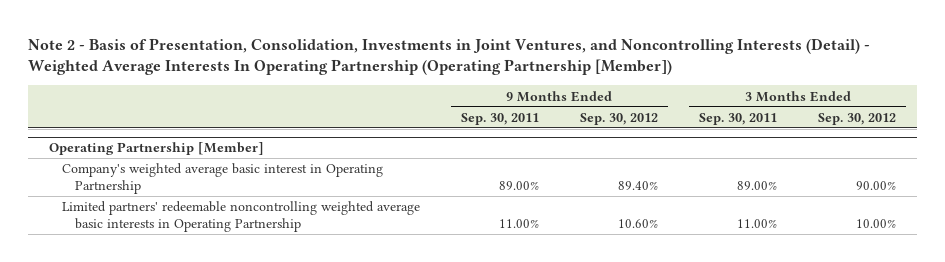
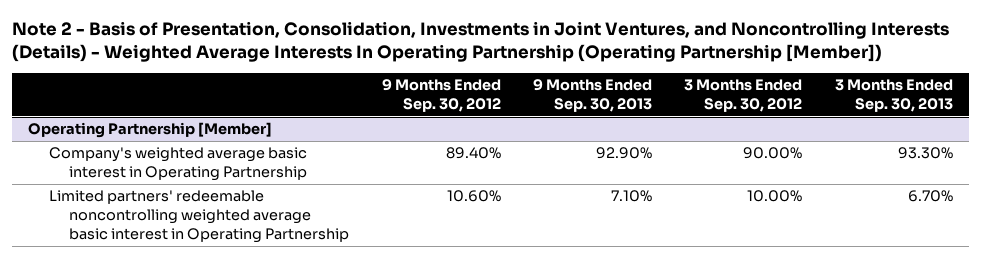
[27,37,870,76] Note 2 - Basis of Presentation, Consolidation, Investments in Joint Ventures, and Noncontrolling Interests (Detail) - Weighted Average Interests In Operating Partnership (Operating Partnership [Member]) -> [12,20,950,62] Note 2 - Basis of Presentation, Consolidation, Investments in Joint Ventures, and Noncontrolling Interests (Details) - Weighted Average Interests In Operating Partnership (Operating Partnership [Member])
[460,112,539,125] Sep. 30, 2011 -> none
[699,112,778,125] Sep. 30, 2011 -> none
none -> [533,79,653,113] 9 Months Ended Sep. 30, 2013
none -> [834,79,953,113] 3 Months Ended Sep. 30, 2013
[61,201,420,232] Limited partners' redeemable noncontrolling weighted average basic interests in Operating Partnership -> [48,190,350,244] Limited partners' redeemable noncontrolling weighted average basic interest in Operating Partnership

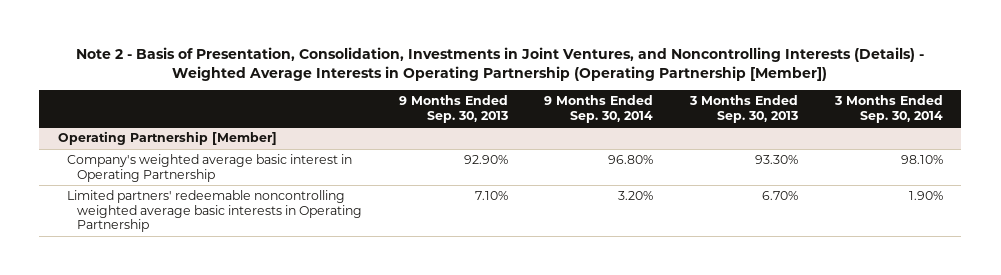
[12,20,950,62] Note 2 - Basis of Presentation, Consolidation, Investments in Joint Ventures, and Noncontrolling Interests (Details) - Weighted Average Interests In Operating Partnership (Operating Partnership [Member]) -> [76,46,925,81] Note 2 - Basis of Presentation, Consolidation, Investments in Joint Ventures, and Noncontrolling Interests (Details) - Weighted Average Interests in Operating Partnership (Operating Partnership [Member])
[381,79,501,113] 9 Months Ended Sep. 30, 2012 -> none
[684,79,803,113] 3 Months Ended Sep. 30, 2012 -> none
none -> [544,95,654,123] 9 Months Ended Sep. 30, 2014
none -> [833,95,943,123] 3 Months Ended Sep. 30, 2014
[48,190,350,244] Limited partners' redeemable noncontrolling weighted average basic interest in Operating Partnership -> [67,190,362,233] Limited partners' redeemable noncontrolling weighted average basic interests in Operating Partnership

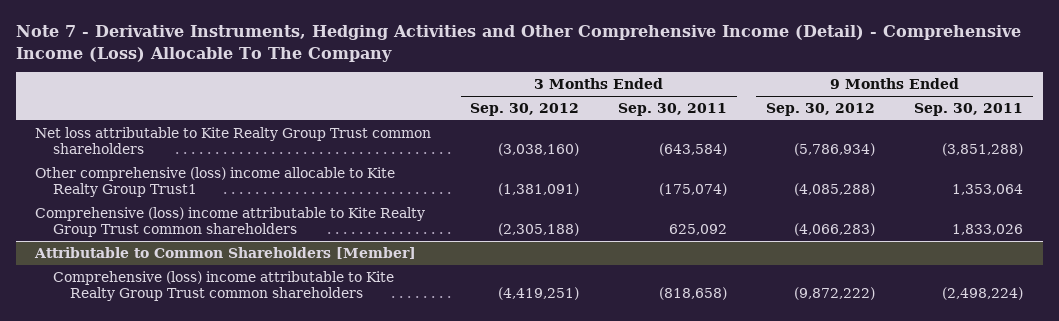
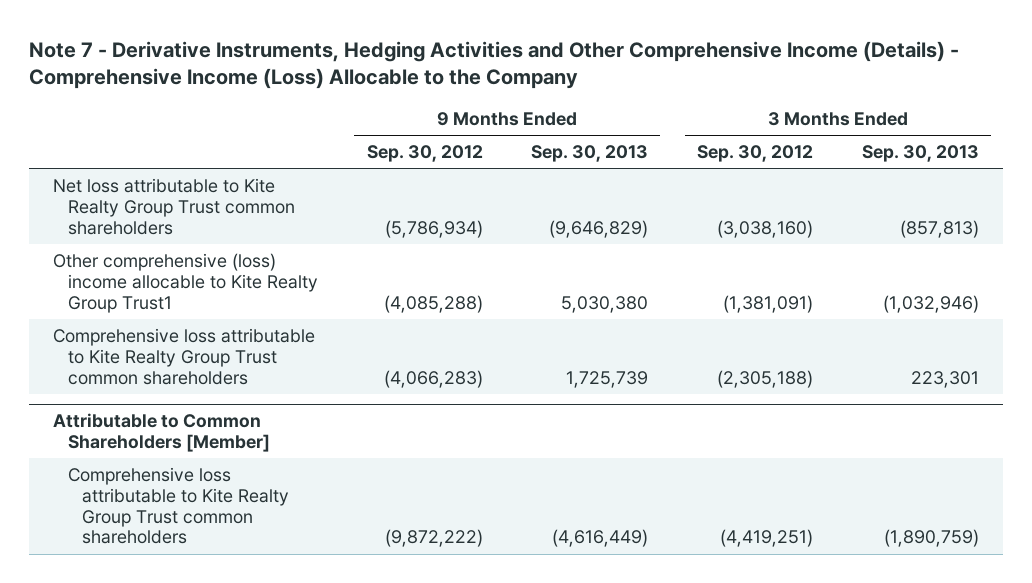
[15,25,1021,62] Note 7 - Derivative Instruments, Hedging Activities and Other Comprehensive Income (Detail) - Comprehensive Income (Loss) Allocable To The Company -> [28,40,959,90] Note 7 - Derivative Instruments, Hedging Activities and Other Comprehensive Income (Details) - Comprehensive Income (Loss) Allocable to the Company
[618,103,728,117] Sep. 30, 2011 -> none
[914,103,1024,117] Sep. 30, 2011 -> none
none -> [531,145,649,163] Sep. 30, 2013
none -> [861,145,979,163] Sep. 30, 2013
[35,206,426,238] Comprehensive (loss) income attributable to Kite Realty Group Trust common shareholders -> [53,327,316,385] Comprehensive loss attributable to Kite Realty Group Trust common shareholders
[52,270,394,302] Comprehensive (loss) income attributable to Kite Realty Group Trust common shareholders -> [67,466,290,545] Comprehensive loss attributable to Kite Realty Group Trust common shareholders

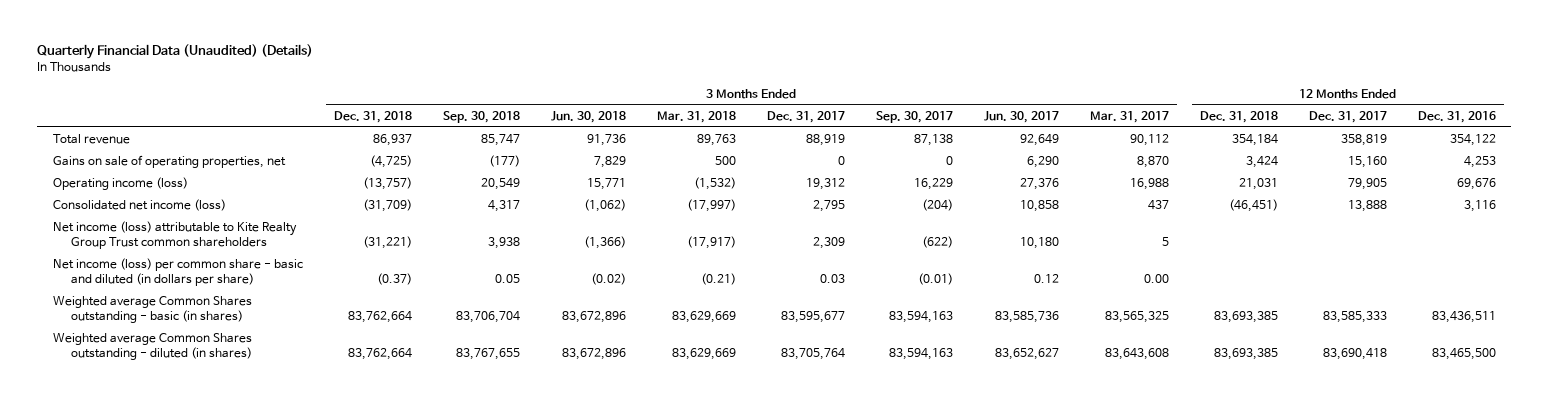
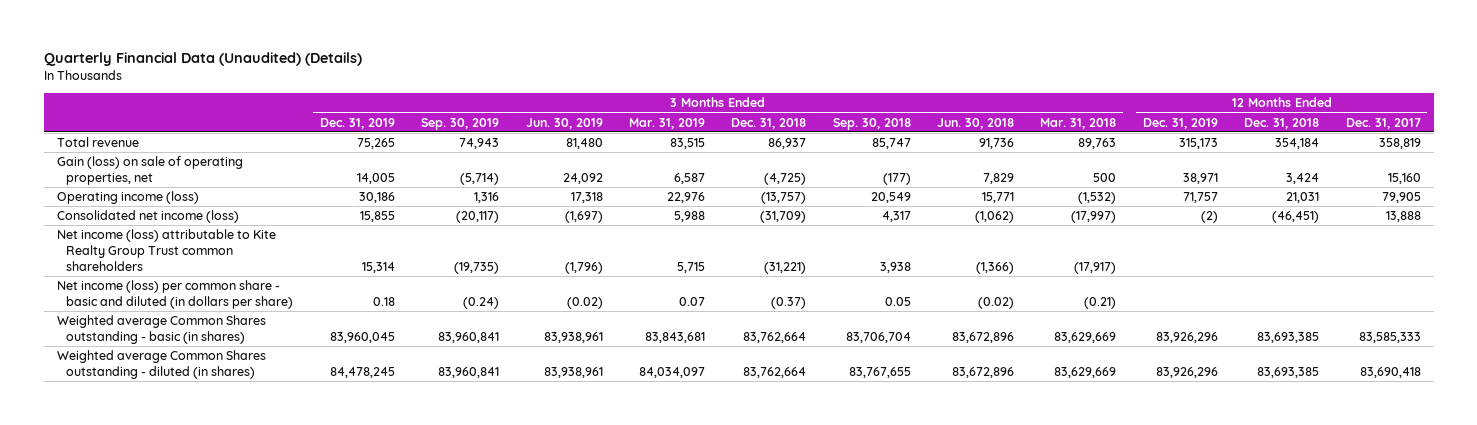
[766,110,845,123] Dec. 31, 2017 -> none
[875,110,953,123] Sep. 30, 2017 -> none
[983,110,1059,123] Jun. 30, 2017 -> none
[1089,110,1169,123] Mar. 31, 2017 -> none
[1417,110,1496,123] Dec. 31, 2016 -> none
none -> [319,117,395,129] Dec. 31, 2019
none -> [421,117,500,130] Sep. 30, 2019
none -> [525,117,603,129] Jun. 30, 2019
none -> [628,117,705,129] Mar. 31, 2019
none -> [1142,117,1218,129] Dec. 31, 2019
[52,155,286,169] Gains on sale of operating properties, net -> [56,156,243,185] Gain (loss) on sale of operating properties, net

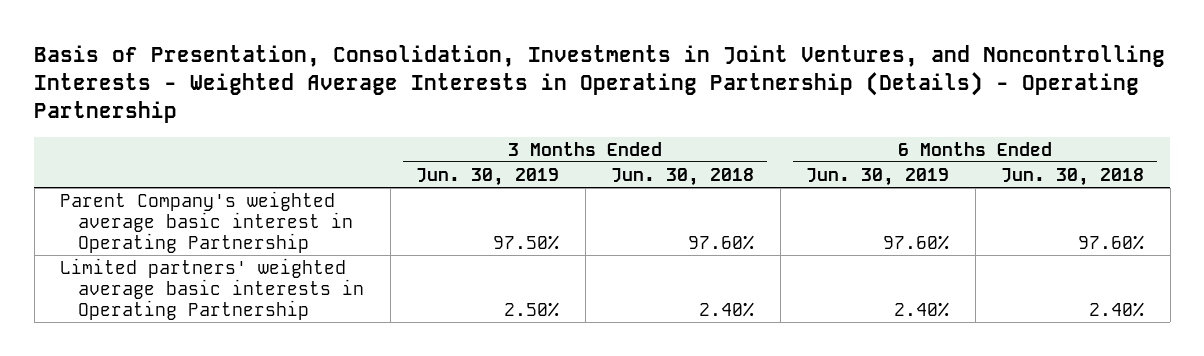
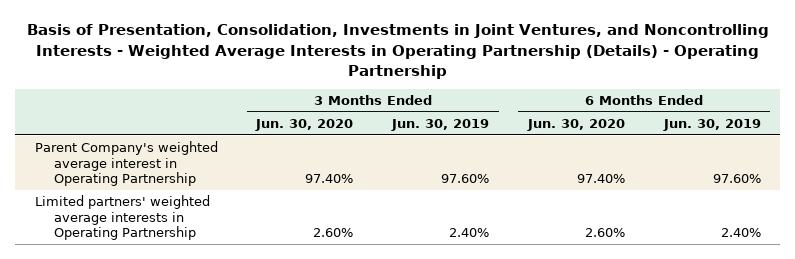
[611,167,755,186] Jun. 30, 2018 -> none
[1001,167,1145,186] Jun. 30, 2018 -> none
none -> [255,118,354,131] Jun. 30, 2020
none -> [526,118,625,131] Jun. 30, 2020
[60,190,354,253] Parent Company's weighted average basic interest in Operating Partnership -> [34,141,218,187] Parent Company's weighted average interest in Operating Partnership
[493,234,560,250] 97.50% -> [441,174,490,184] 97.60%
[60,257,365,320] Limited partners' weighted average basic interests in Operating Partnership -> [34,195,210,241] Limited partners' weighted average interests in Operating Partnership
[504,301,560,317] 2.50% -> [449,228,490,238] 2.40%

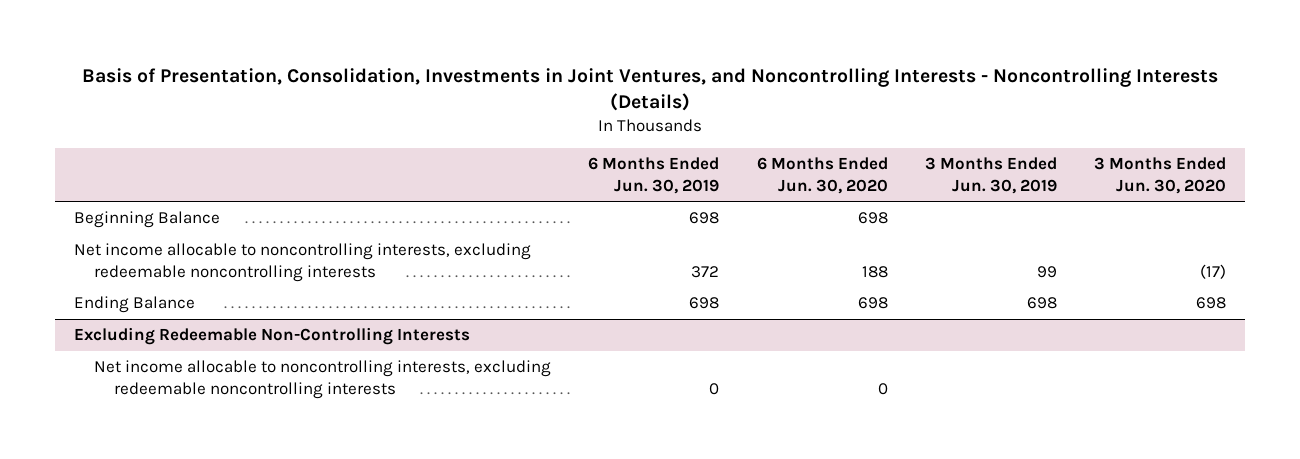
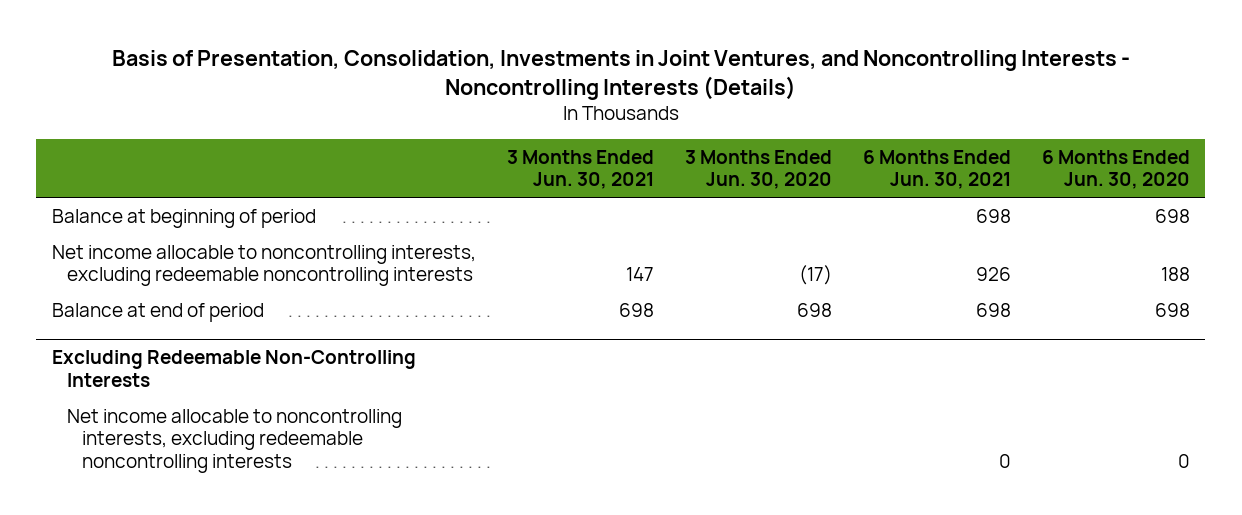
[588,157,720,194] 6 Months Ended Jun. 30, 2019 -> none
[925,157,1058,194] 3 Months Ended Jun. 30, 2019 -> none
none -> [506,149,654,190] 3 Months Ended Jun. 30, 2021
none -> [862,149,1011,190] 6 Months Ended Jun. 30, 2021
[73,211,220,229] Beginning Balance -> [51,208,316,228] Balance at beginning of period
[73,296,195,314] Ending Balance -> [51,302,264,322] Balance at end of period

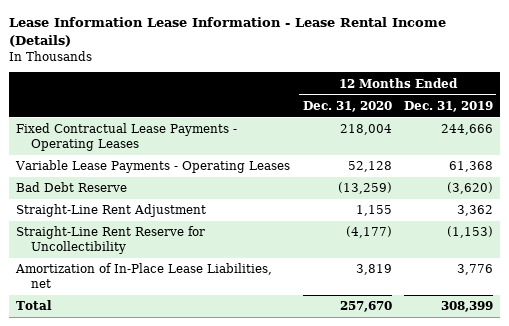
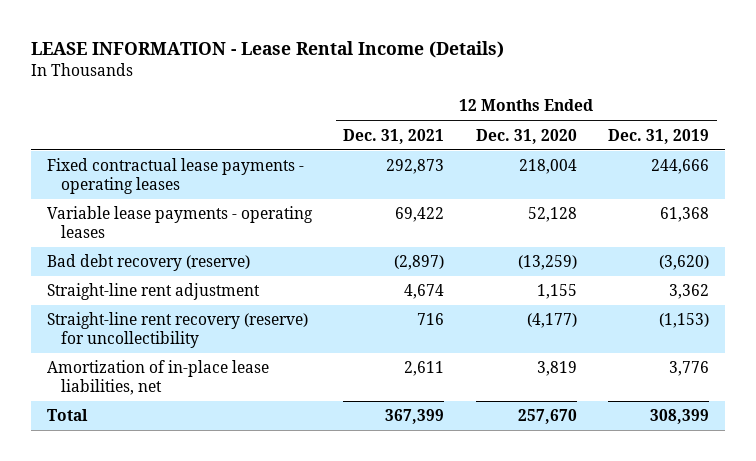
[9,17,447,48] Lease Information Lease Information - Lease Rental Income (Details) -> [31,40,505,58] LEASE INFORMATION - Lease Rental Income (Details)
none -> [343,128,445,144] Dec. 31, 2021
[15,123,237,152] Fixed Contractual Lease Payments - Operating Leases -> [46,158,304,194] Fixed contractual lease payments - operating leases
[14,160,290,174] Variable Lease Payments - Operating Leases -> [46,206,313,238] Variable lease payments - operating leases
[15,182,127,193] Bad Debt Reserve -> [46,254,250,272] Bad debt recovery (reserve)
[15,204,206,218] Straight-Line Rent Adjustment -> [46,283,260,301] Straight-line rent adjustment
[15,226,205,255] Straight-Line Rent Reserve for Uncollectibility -> [46,312,308,348] Straight-line rent recovery (reserve) for uncollectibility
[14,263,272,289] Amortization of In-Place Lease Liabilities, net -> [46,360,269,395] Amortization of in-place lease liabilities, net

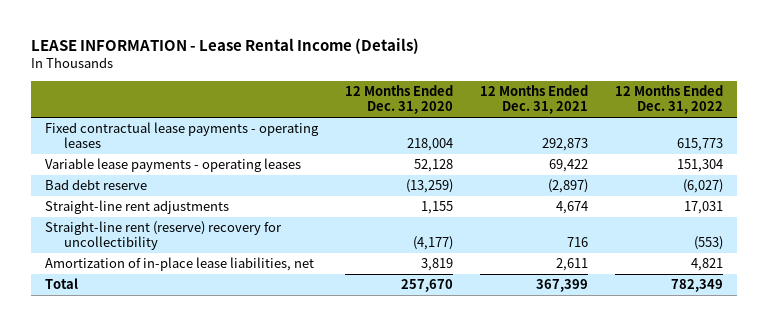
[608,128,710,144] Dec. 31, 2019 -> none
none -> [615,85,724,115] 12 Months Ended Dec. 31, 2022
[46,254,250,272] Bad debt recovery (reserve) -> [44,179,147,191] Bad debt reserve
[46,283,260,301] Straight-line rent adjustment -> [44,200,229,215] Straight-line rent adjustments
[46,312,308,348] Straight-line rent recovery (reserve) for uncollectibility -> [44,221,282,251] Straight-line rent (reserve) recovery for uncollectibility

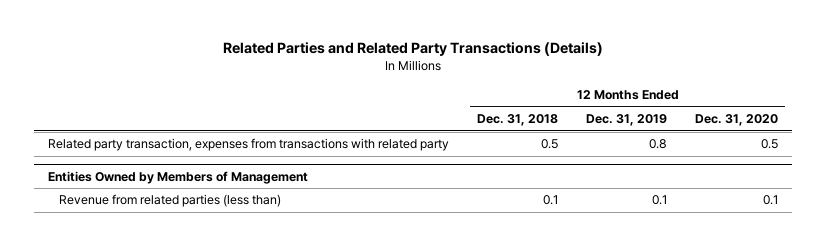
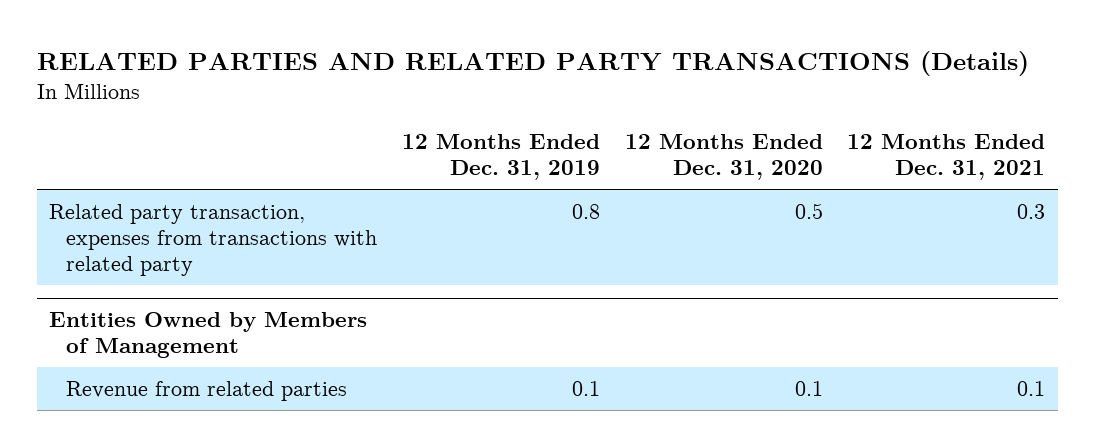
[223,42,604,57] Related Parties and Related Party Transactions (Details) -> [36,50,1029,76] RELATED PARTIES AND RELATED PARTY TRANSACTIONS (Details)
[477,114,559,127] Dec. 31, 2018 -> none
none -> [847,133,1046,181] 12 Months Ended Dec. 31, 2021
[59,194,282,208] Revenue from related parties (less than) -> [66,380,348,401] Revenue from related parties

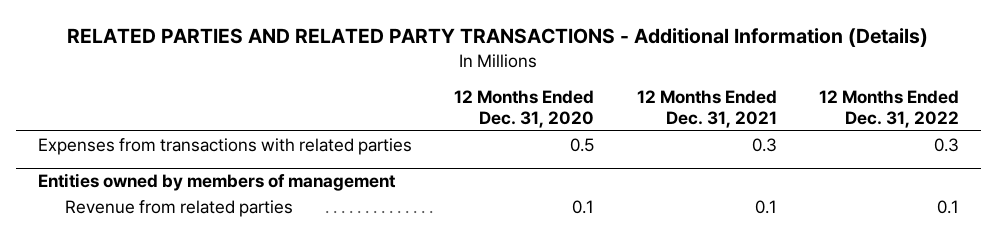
[36,50,1029,76] RELATED PARTIES AND RELATED PARTY TRANSACTIONS (Details) -> [67,28,929,48] RELATED PARTIES AND RELATED PARTY TRANSACTIONS - Additional Information (Details)
[402,133,601,181] 12 Months Ended Dec. 31, 2019 -> none
none -> [819,90,960,128] 12 Months Ended Dec. 31, 2022
[49,203,378,277] Related party transaction, expenses from transactions with related party -> [37,137,412,155] Expenses from transactions with related parties
[49,311,368,359] Entities Owned by Members of Management -> [37,173,396,192] Entities owned by members of management

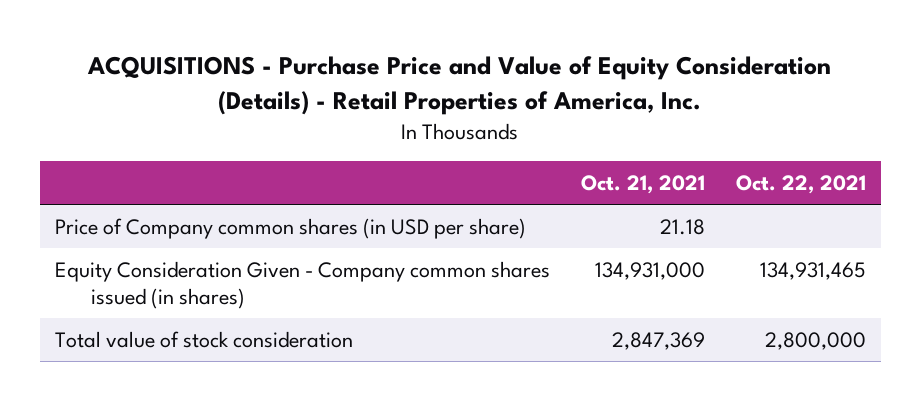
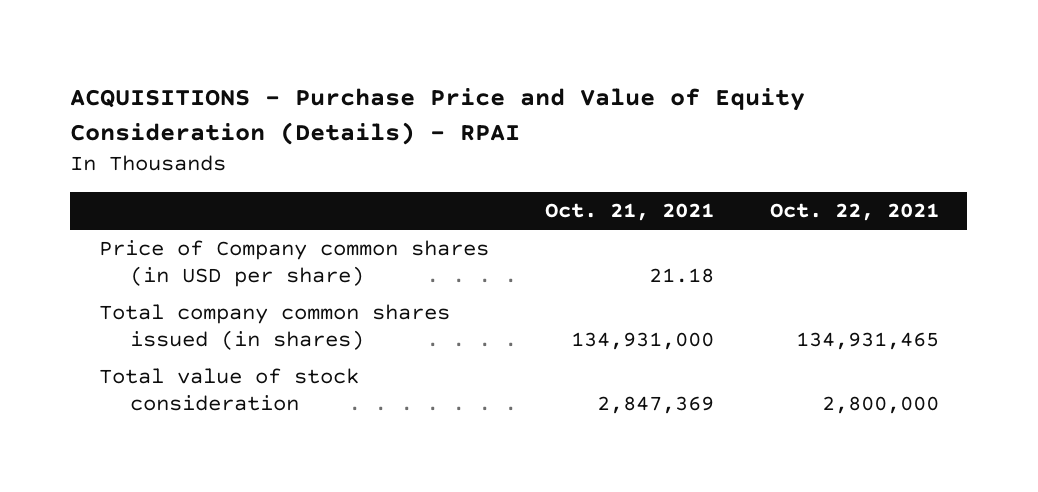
[87,56,832,115] ACQUISITIONS - Purchase Price and Value of Equity Consideration (Details) - Retail Properties of America, Inc. -> [70,88,806,145] ACQUISITIONS - Purchase Price and Value of Equity Consideration (Details) - RPAI
[55,261,551,310] Equity Consideration Given - Company common shares issued (in shares) -> [98,304,450,351] Total company common shares issued (in shares)

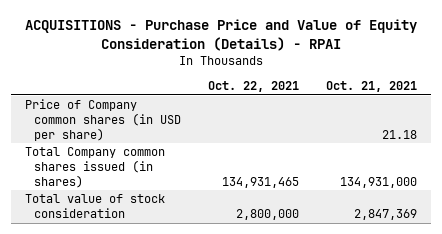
[98,304,450,351] Total company common shares issued (in shares) -> [24,147,165,188] Total Company common shares issued (in shares)

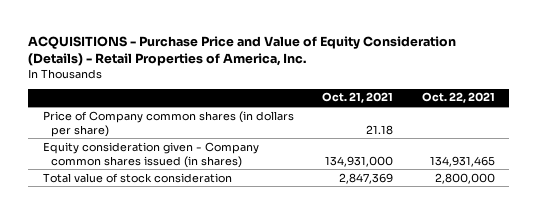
[25,18,418,51] ACQUISITIONS - Purchase Price and Value of Equity Consideration (Details) - RPAI -> [28,35,457,66] ACQUISITIONS - Purchase Price and Value of Equity Consideration (Details) - Retail Properties of America, Inc.
[24,99,181,141] Price of Company common shares (in USD per share) -> [42,110,294,137] Price of Company common shares (in dollars per share)
[24,147,165,188] Total Company common shares issued (in shares) -> [42,141,259,168] Equity consideration given - Company common shares issued (in shares)

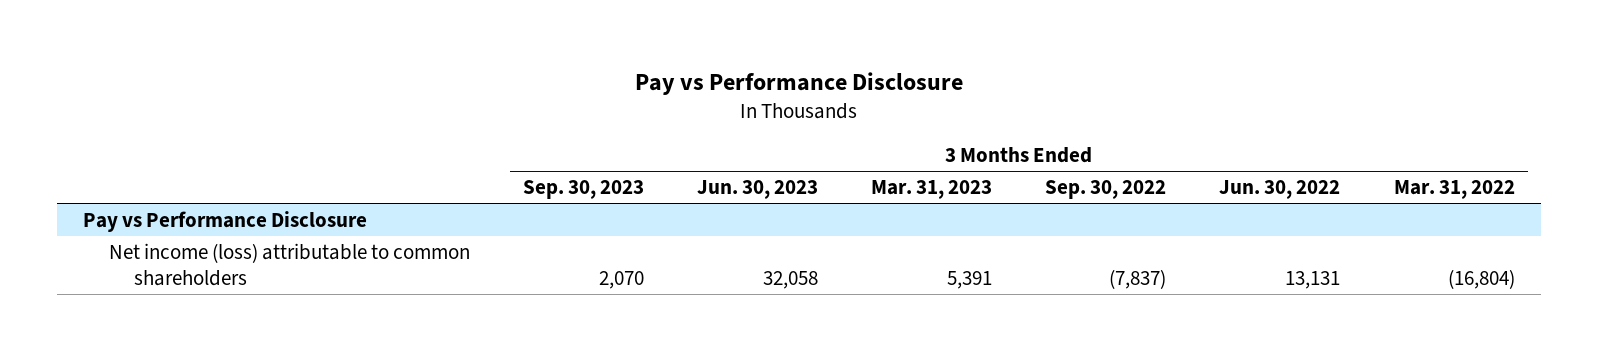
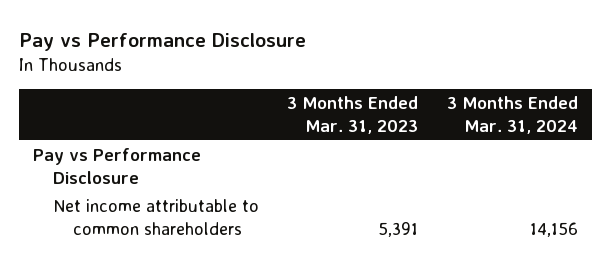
[523,180,645,200] Sep. 30, 2023 -> none
[697,180,819,200] Jun. 30, 2023 -> none
[1045,180,1167,200] Sep. 30, 2022 -> none
[1219,180,1341,200] Jun. 30, 2022 -> none
[1393,180,1515,200] Mar. 31, 2022 -> none
none -> [446,96,578,134] 3 Months Ended Mar. 31, 2024
[108,243,470,286] Net income (loss) attributable to common shareholders -> [53,199,260,235] Net income attributable to common shareholders

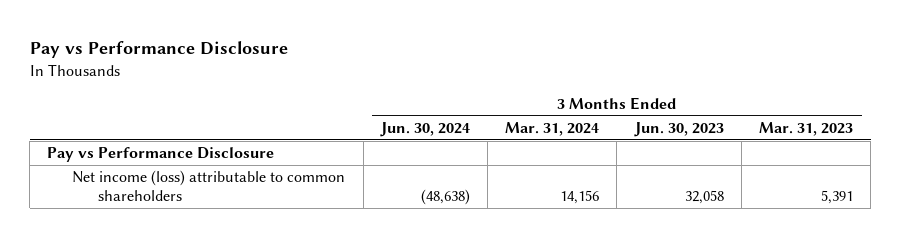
none -> [379,121,470,137] Jun. 30, 2024
none -> [633,121,724,137] Jun. 30, 2023
[53,199,260,235] Net income attributable to common shareholders -> [72,170,346,202] Net income (loss) attributable to common shareholders

